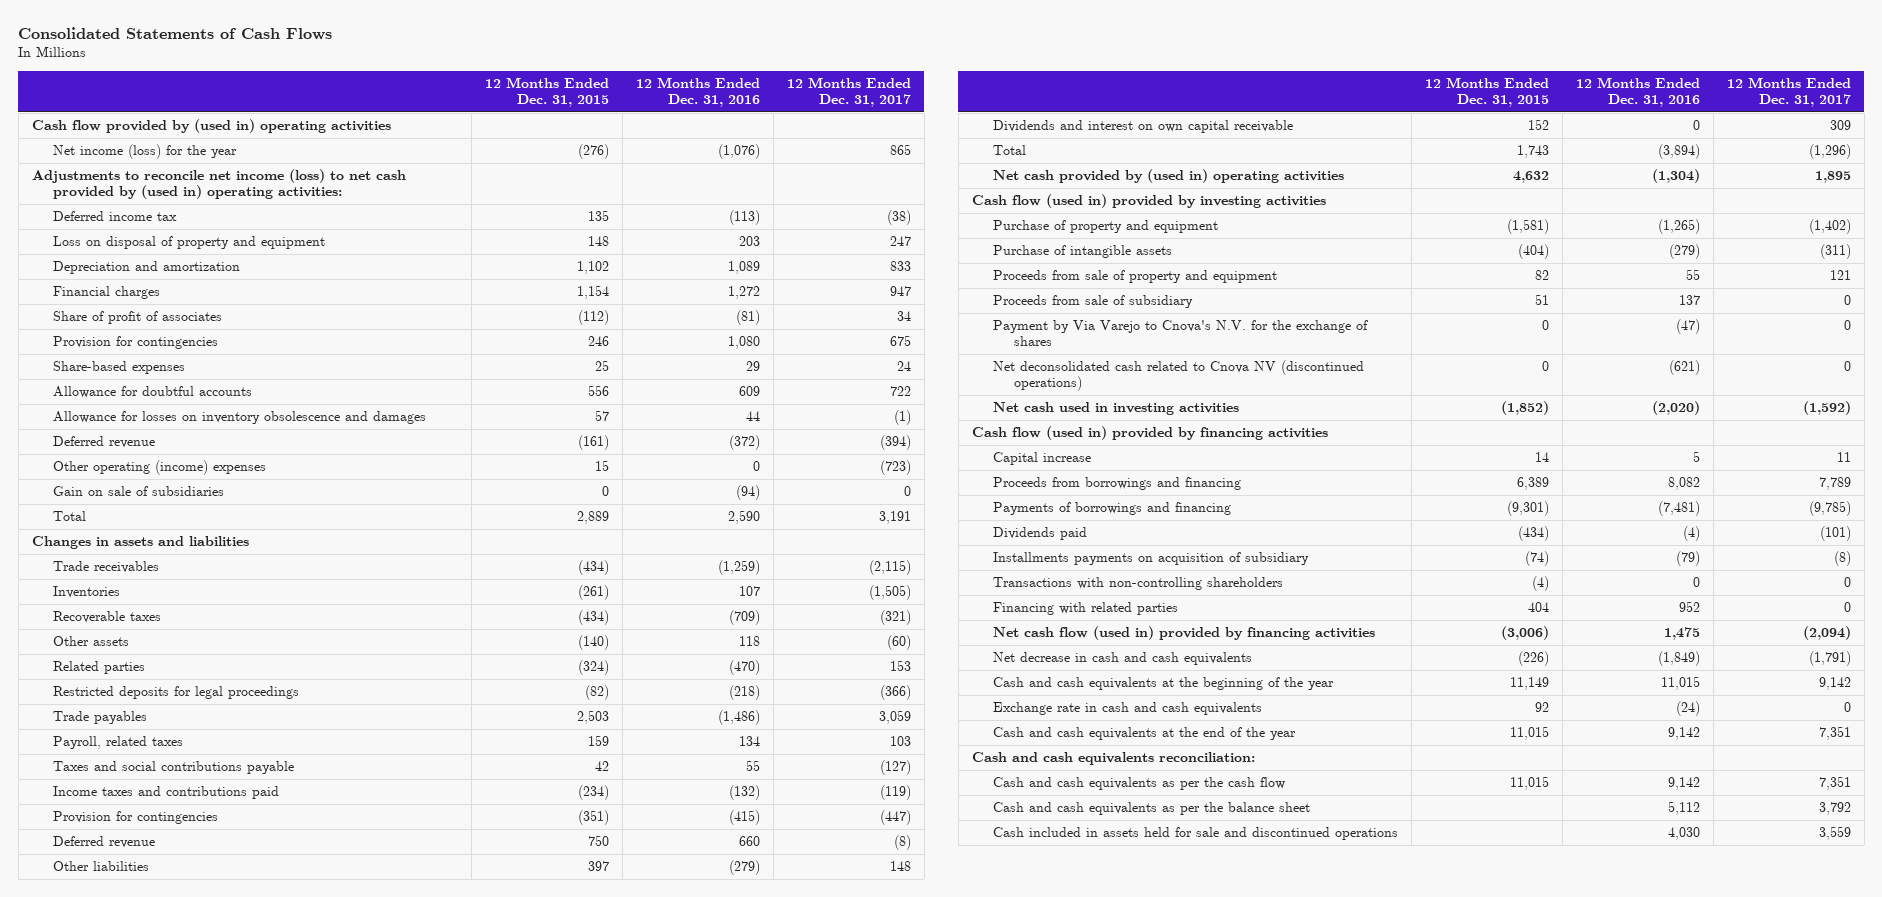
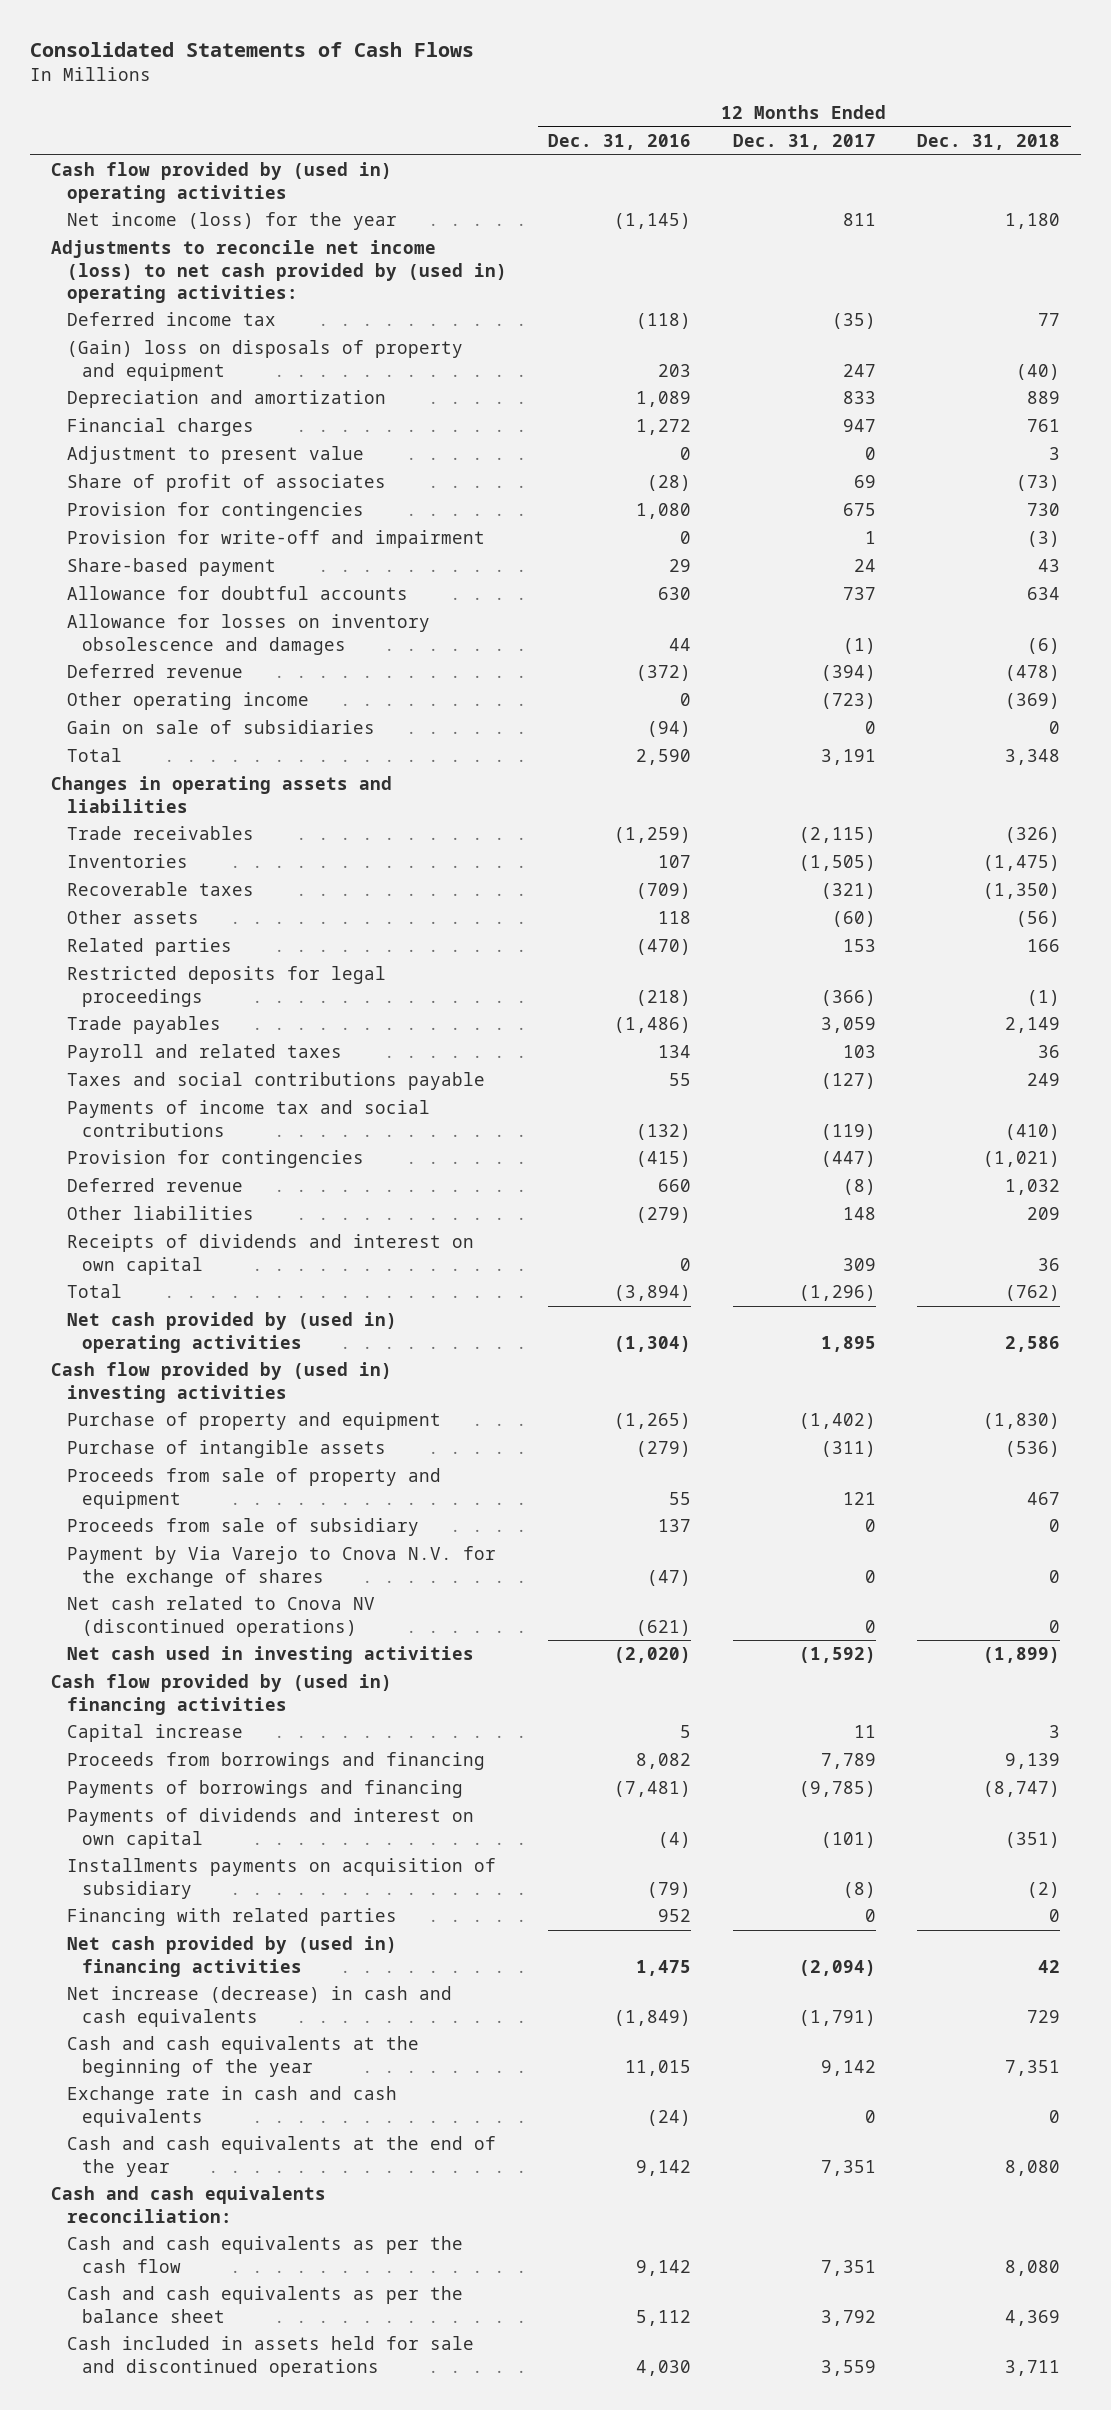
[484,76,609,107] 12 Months Ended Dec. 31, 2015 -> none
none -> [917,133,1061,150] Dec. 31, 2018
[717,144,760,160] (1,076) -> [614,213,692,230] (1,145)
[889,144,911,156] 865 -> [842,213,876,227] 811
[728,210,760,226] (113) -> [636,313,692,330] (118)
[886,210,911,226] (38) -> [831,313,876,330] (35)
[52,236,325,250] Loss on disposal of property and equipment -> [66,340,463,381] (Gain) loss on disposals of property and equipment
none -> [66,446,364,465] Adjustment to present value
[735,310,760,326] (81) -> [647,475,692,492] (28)
[896,311,911,322] 34 -> [853,475,876,489] 69
none -> [66,530,485,549] Provision for write-off and impairment
[52,361,185,375] Share-based expenses -> [66,558,276,577] Share-based payment
[738,386,760,397] 609 -> [658,587,692,601] 630
[889,386,911,397] 722 -> [842,587,876,601] 737
[52,460,266,476] Other operating (income) expenses -> [66,692,309,711] Other operating income
[31,536,249,550] Changes in assets and liabilities -> [50,776,392,813] Changes in operating assets and liabilities
[52,736,183,750] Payroll, related taxes -> [66,1044,342,1063] Payroll and related taxes
[52,786,279,800] Income taxes and contributions paid -> [66,1100,430,1137] Payments of income tax and social contributions
[992,120,1293,134] Dividends and interest on own capital receivable -> [66,1234,474,1275] Receipts of dividends and interest on own capital
[971,194,1326,209] Cash flow (used in) provided by investing activities -> [50,1362,392,1403] Cash flow provided by (used in) investing activities
[992,320,1368,347] Payment by Via Varejo to Cnova's N.V. for the exchange of shares -> [66,1546,496,1587] Payment by Via Varejo to Cnova N.V. for the exchange of shares
[992,360,1364,392] Net deconsolidated cash related to Cnova NV (discontinued operations) -> [66,1596,375,1637] Net cash related to Cnova NV (discontinued operations)
[971,426,1328,441] Cash flow (used in) provided by financing activities -> [50,1674,392,1715] Cash flow provided by (used in) financing activities
[992,527,1087,541] Dividends paid -> [66,1808,474,1849] Payments of dividends and interest on own capital
[992,577,1283,591] Transactions with non-controlling shareholders -> none
[992,626,1375,641] Net cash flow (used in) provided by financing activities -> [66,1936,397,1977] Net cash provided by (used in) financing activities
[992,652,1252,666] Net decrease in cash and cash equivalents -> [66,1986,452,2027] Net increase (decrease) in cash and cash equivalents

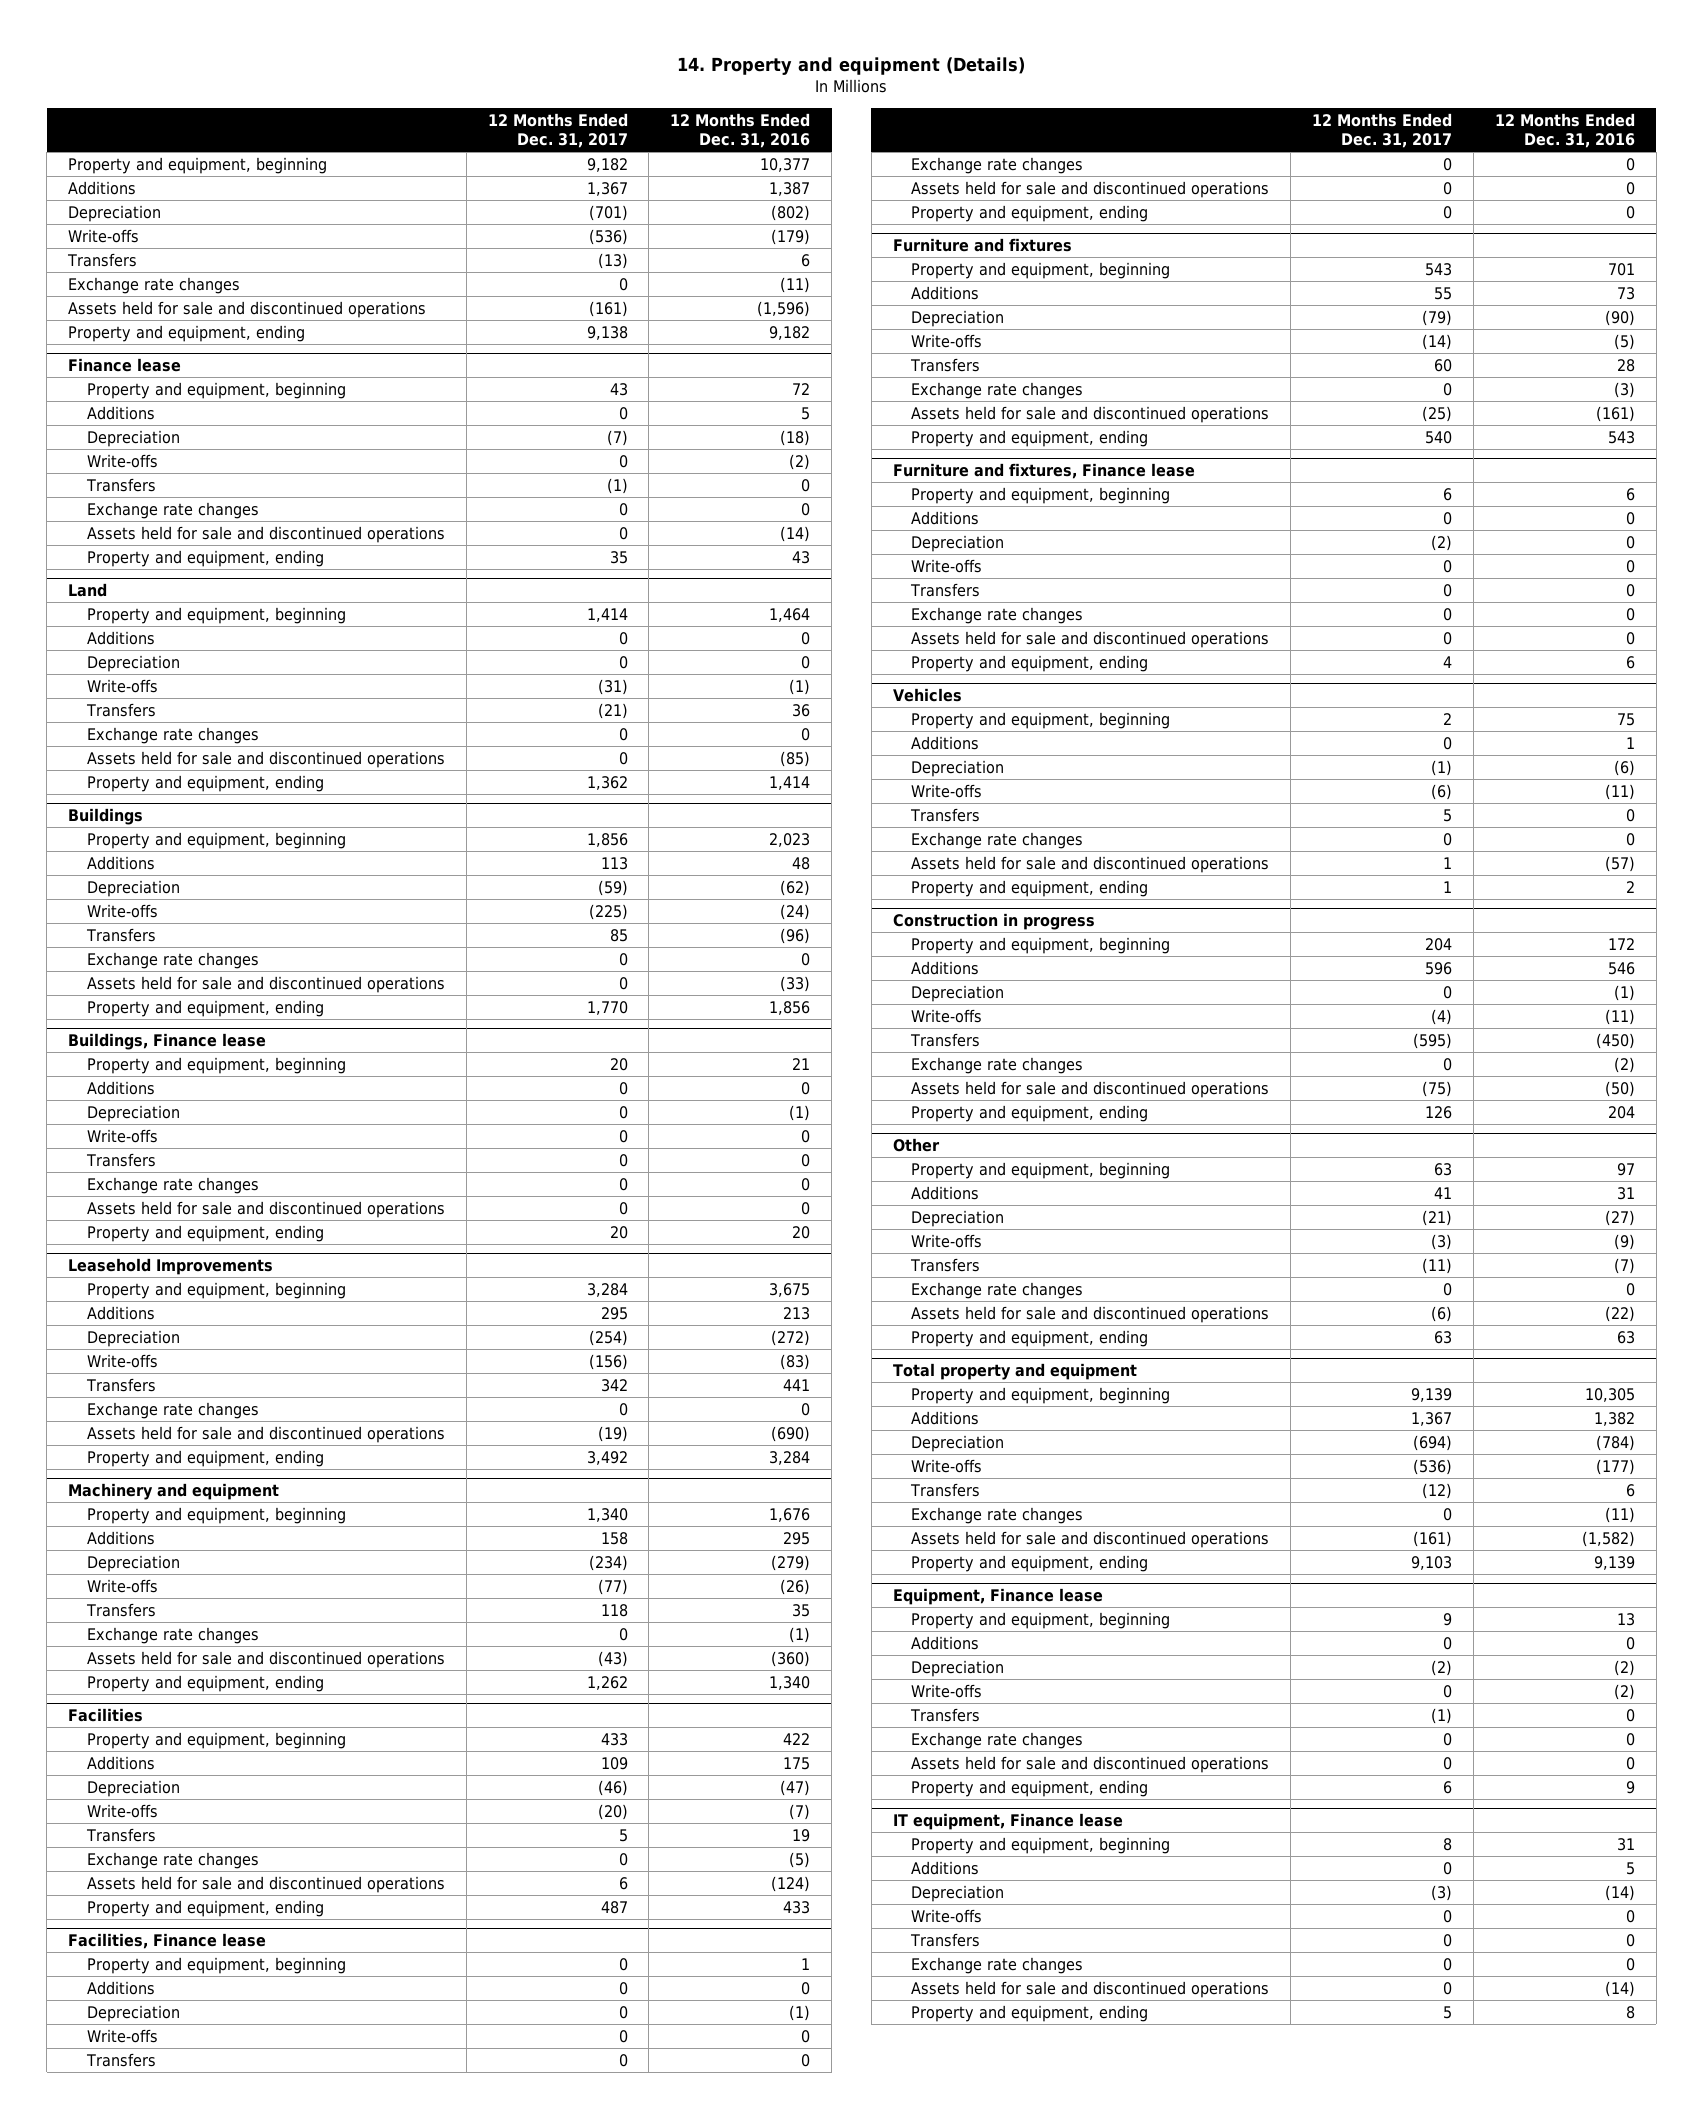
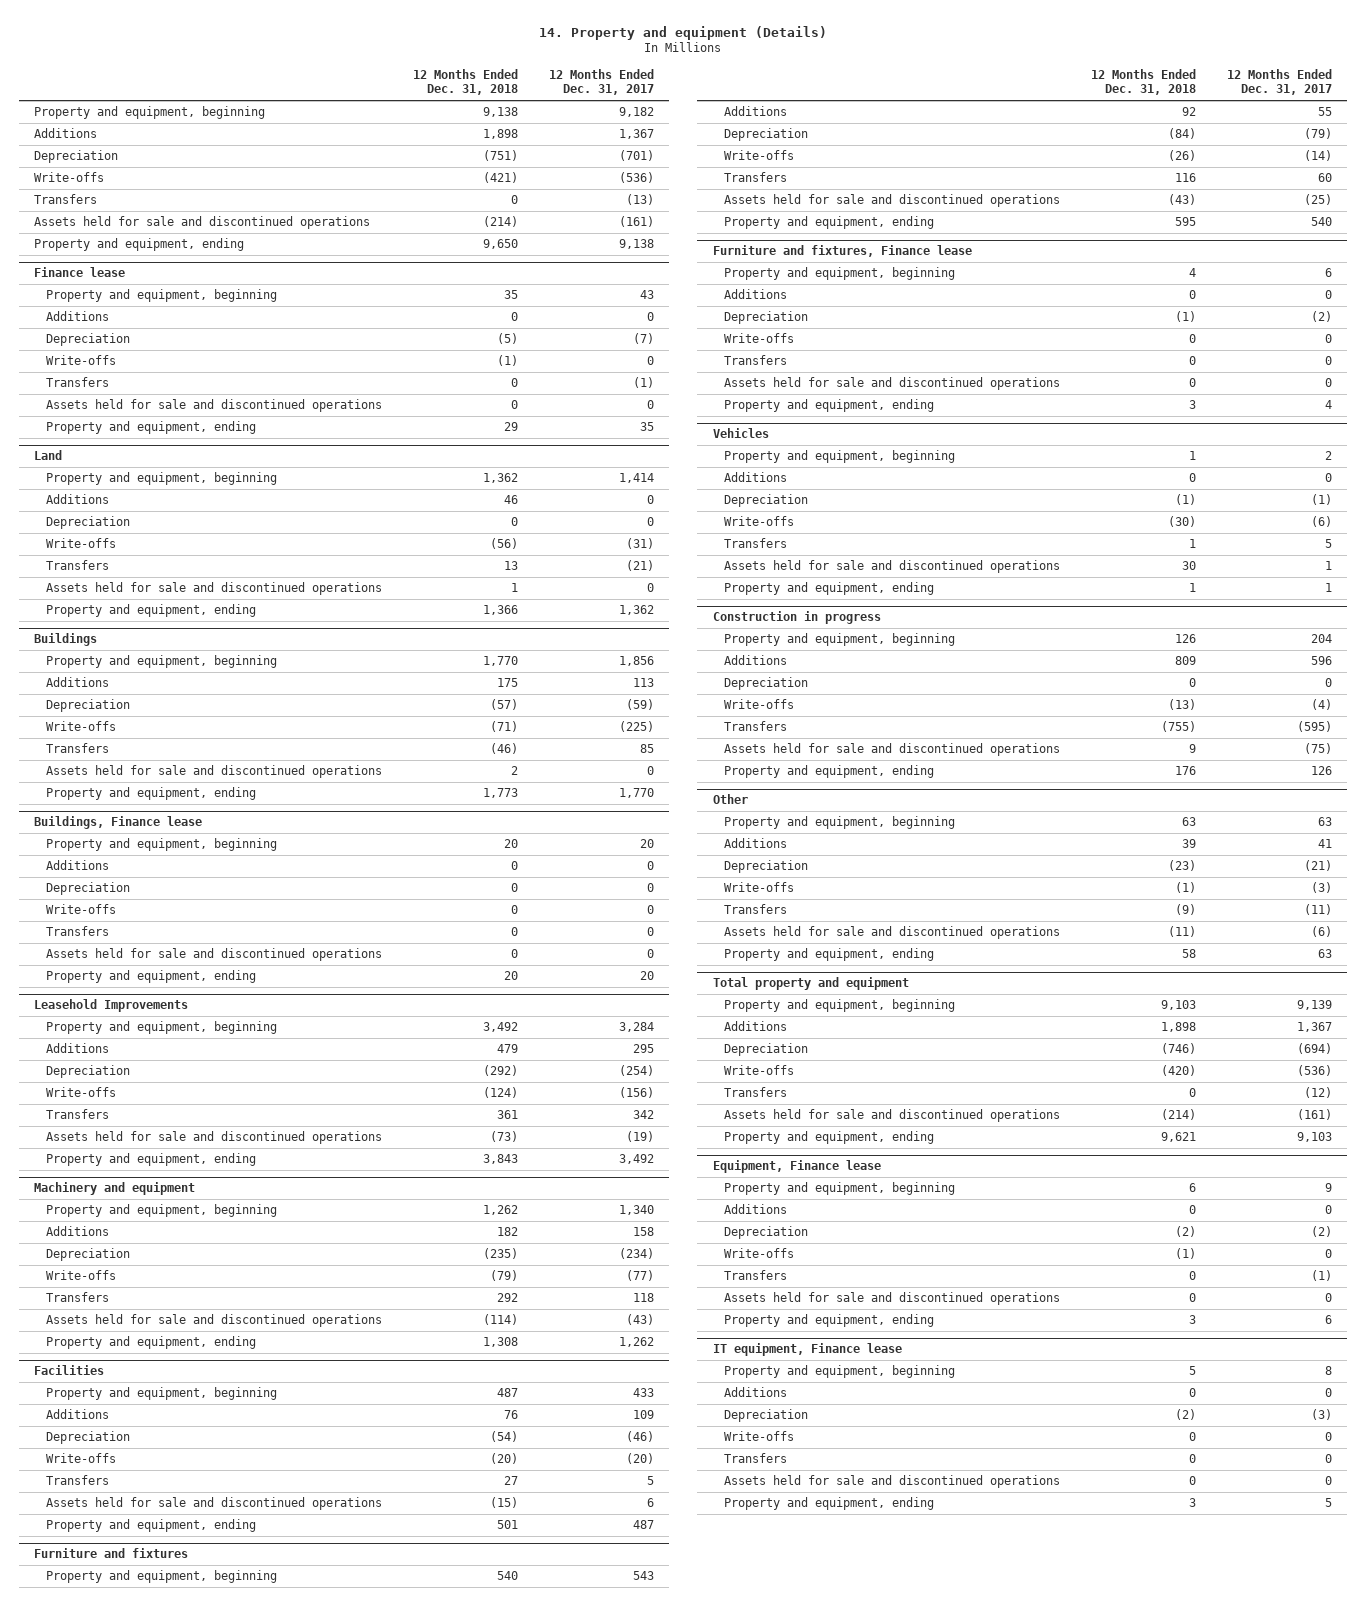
[670,112,811,149] 12 Months Ended Dec. 31, 2016 -> none
none -> [412,68,518,96] 12 Months Ended Dec. 31, 2018
[68,276,241,294] Exchange rate changes -> none
[86,501,259,519] Exchange rate changes -> none
[86,726,259,744] Exchange rate changes -> none
[86,951,259,969] Exchange rate changes -> none
[86,1176,259,1194] Exchange rate changes -> none
[86,1401,259,1419] Exchange rate changes -> none
[86,1626,259,1644] Exchange rate changes -> none
[86,1851,259,1869] Exchange rate changes -> none
[68,1933,267,1950] Facilities, Finance lease -> none
[86,1956,346,1974] Property and equipment, beginning -> none
[86,1980,155,1995] Additions -> none
[86,2004,180,2022] Depreciation -> none
[86,2028,158,2043] Write-offs -> none
[85,2052,156,2067] Transfers -> none
[910,156,1083,174] Exchange rate changes -> none
[910,180,1269,198] Assets held for sale and discontinued operations -> none
[910,204,1148,222] Property and equipment, ending -> none
[910,381,1083,399] Exchange rate changes -> none
[910,606,1083,624] Exchange rate changes -> none
[910,831,1083,849] Exchange rate changes -> none
[910,1056,1083,1074] Exchange rate changes -> none
[910,1281,1083,1299] Exchange rate changes -> none
[910,1506,1083,1524] Exchange rate changes -> none
[910,1731,1083,1749] Exchange rate changes -> none
[910,1956,1083,1974] Exchange rate changes -> none

